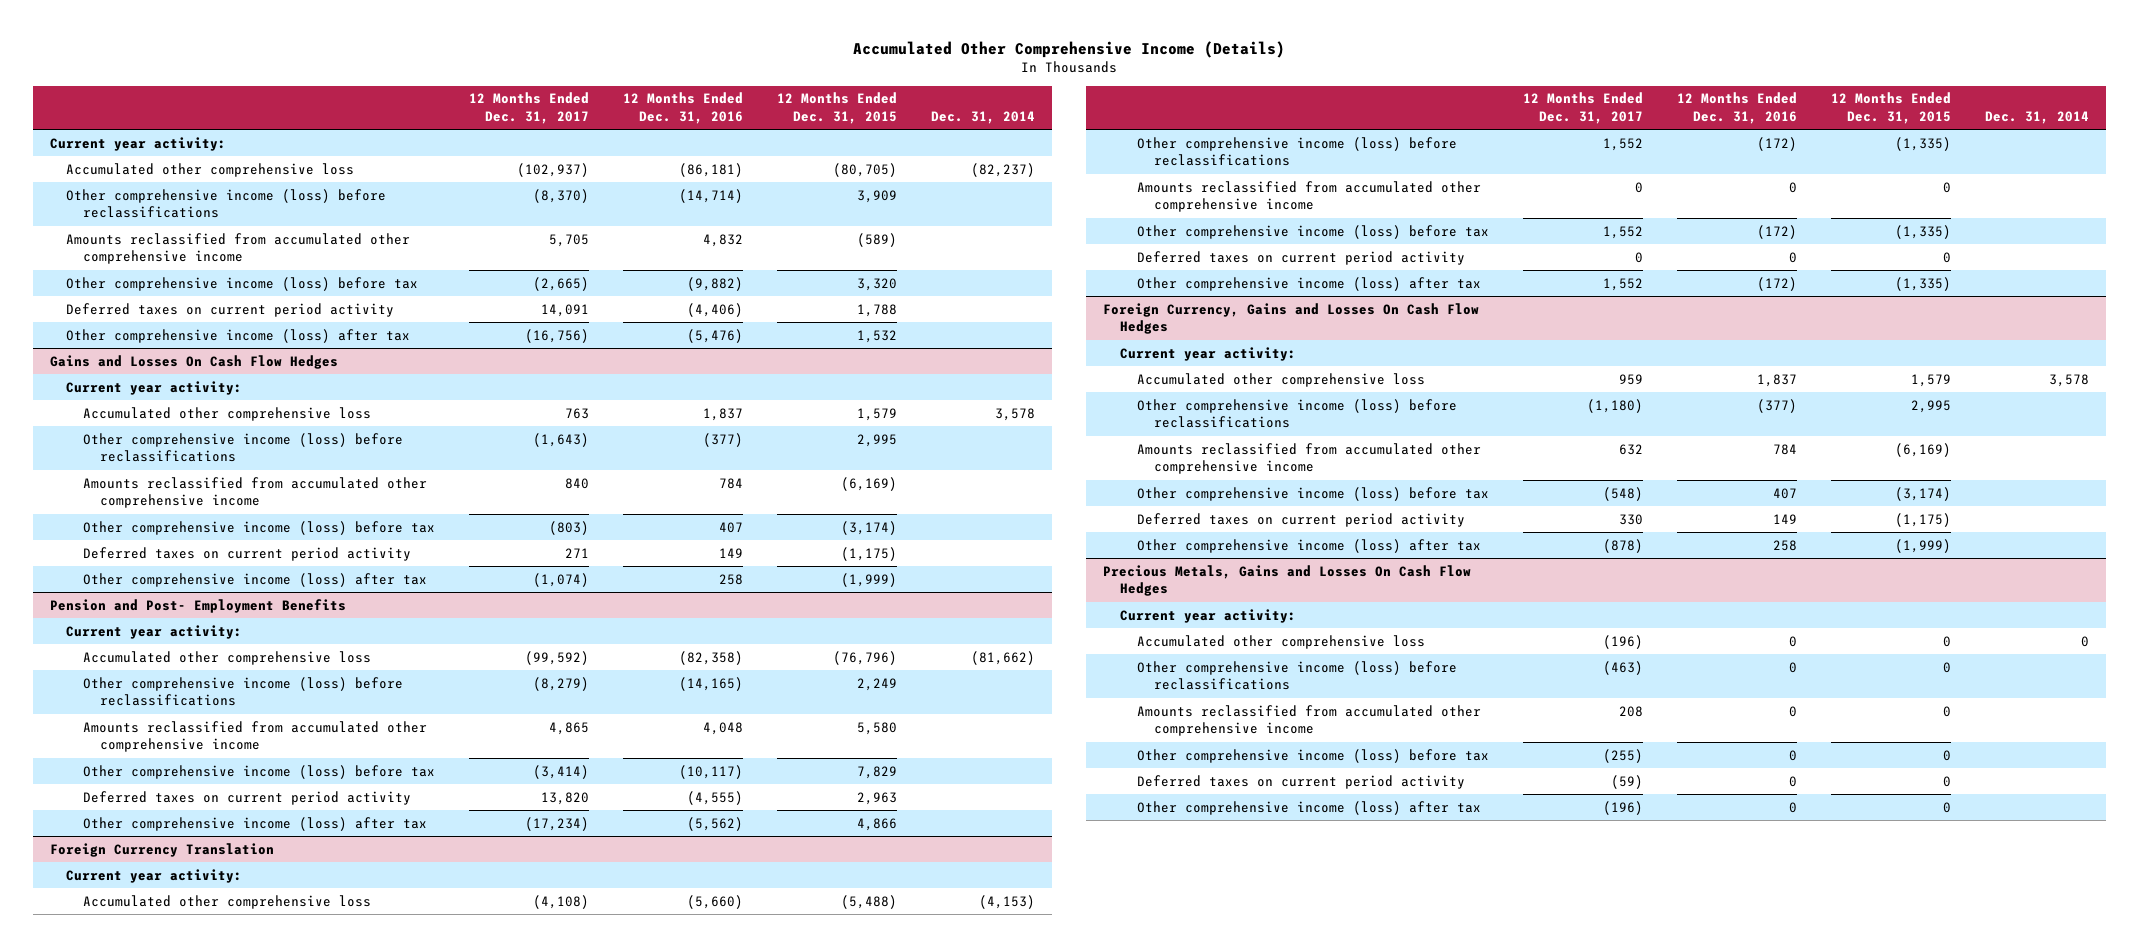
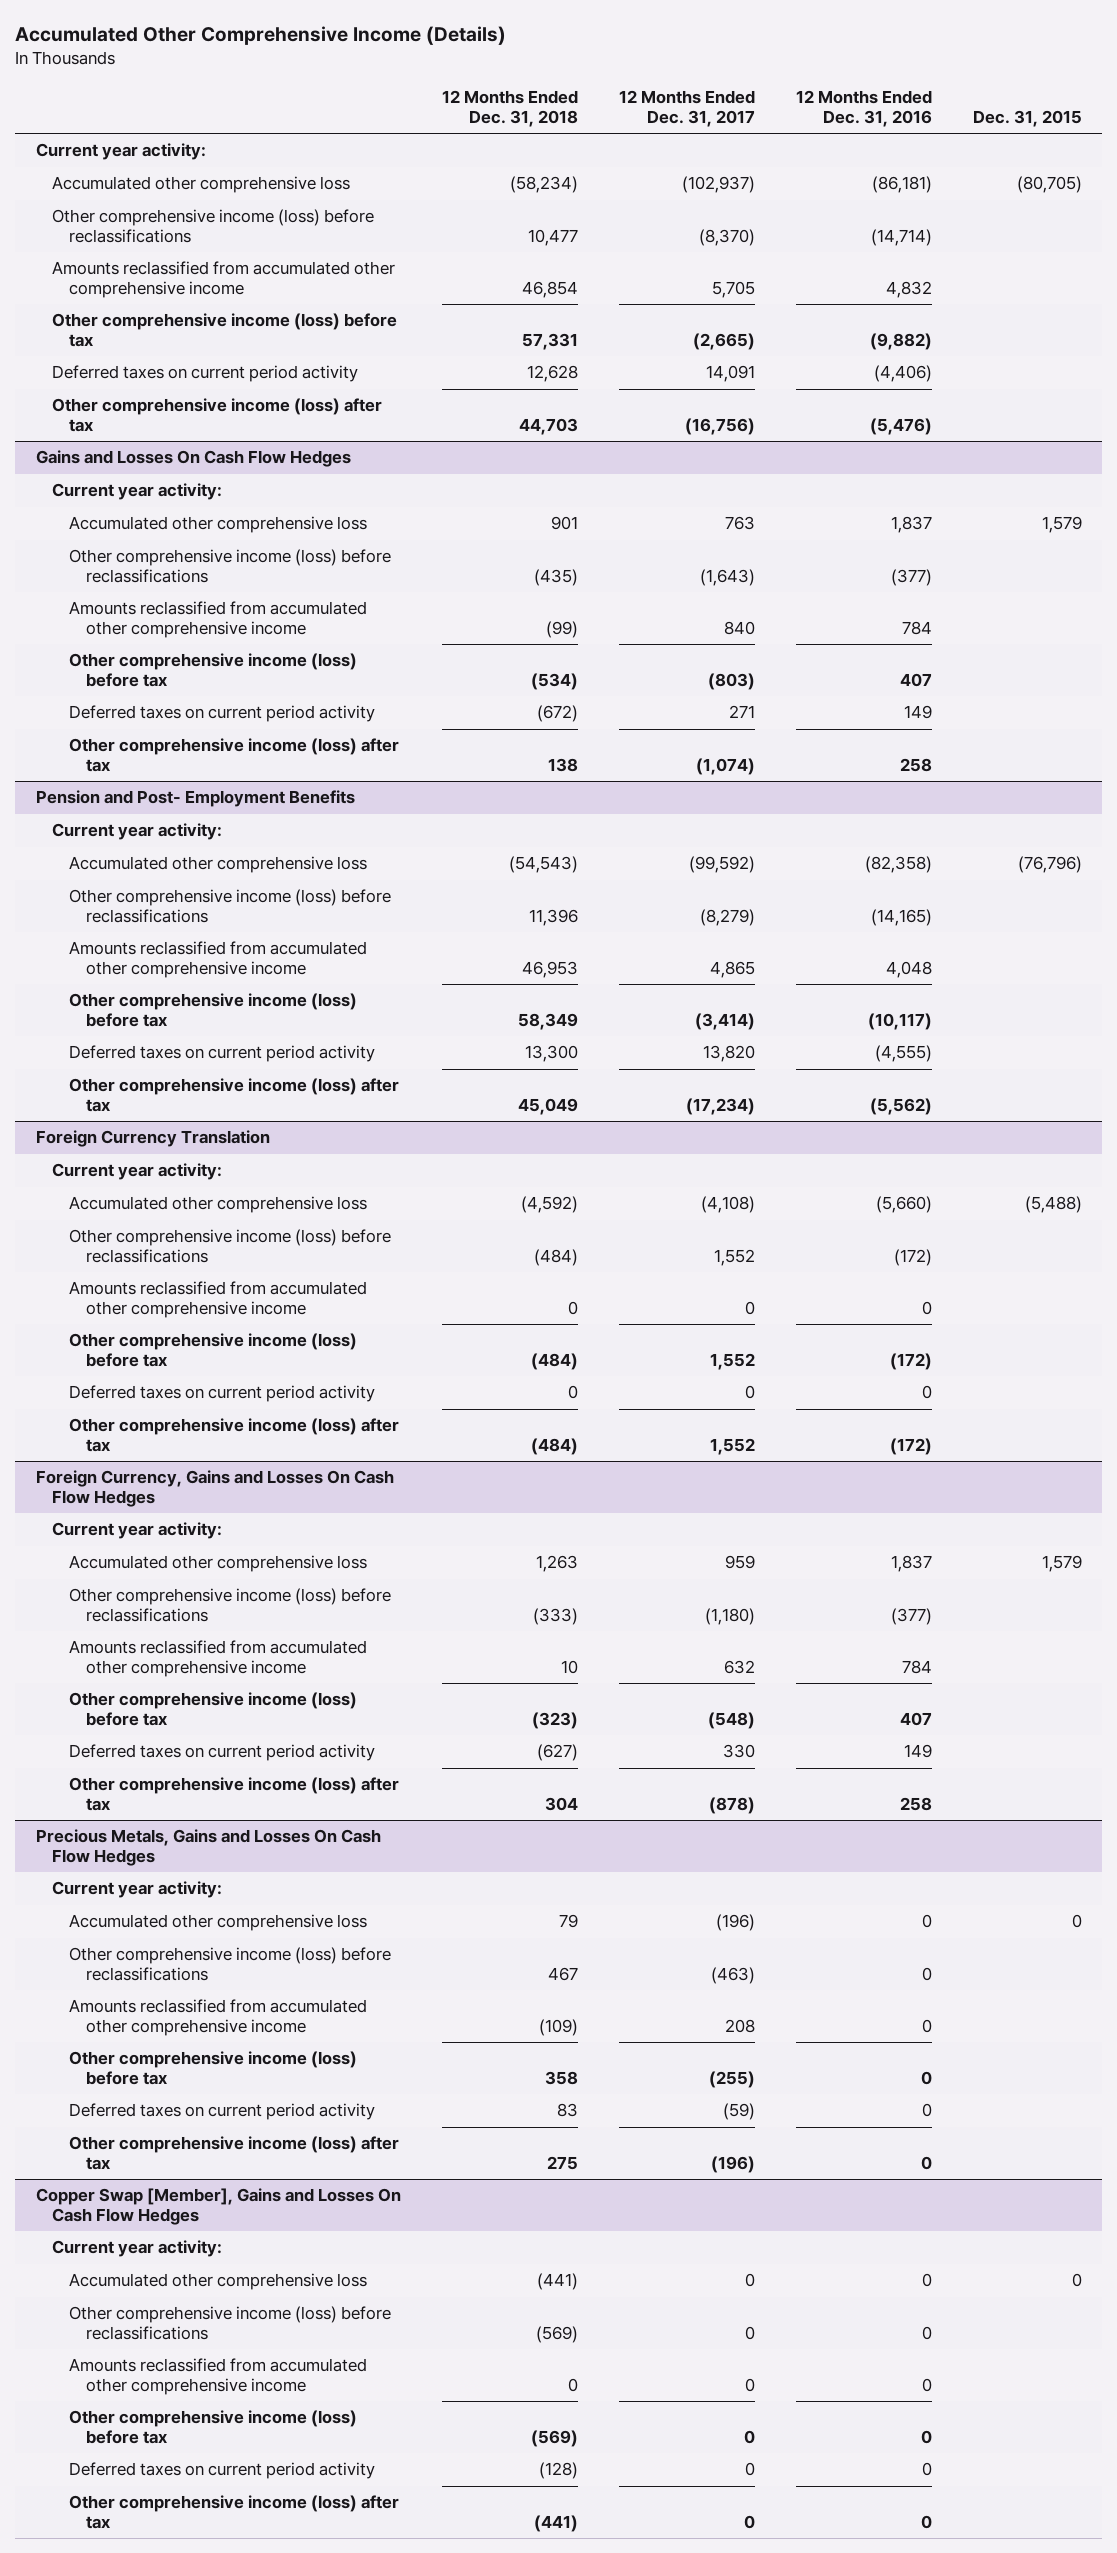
[777,92,898,125] 12 Months Ended Dec. 31, 2015 -> none
[931,111,1036,125] Dec. 31, 2014 -> none
none -> [441,90,578,127] 12 Months Ended Dec. 31, 2018
none -> [972,109,1082,127] Dec. 31, 2015
none -> [35,2188,401,2225] Copper Swap [Member], Gains and Losses On Cash Flow Hedges
none -> [52,2240,223,2258] Current year activity:
none -> [69,2273,368,2291] Accumulated other comprehensive loss
none -> [69,2306,392,2340] Other comprehensive income (loss) before reclassifications
none -> [69,2358,368,2395] Amounts reclassified from accumulated other comprehensive income
none -> [69,2410,358,2444] Other comprehensive income (loss) before tax
none -> [69,2462,376,2480] Deferred taxes on current period activity
none -> [69,2495,400,2529] Other comprehensive income (loss) after tax

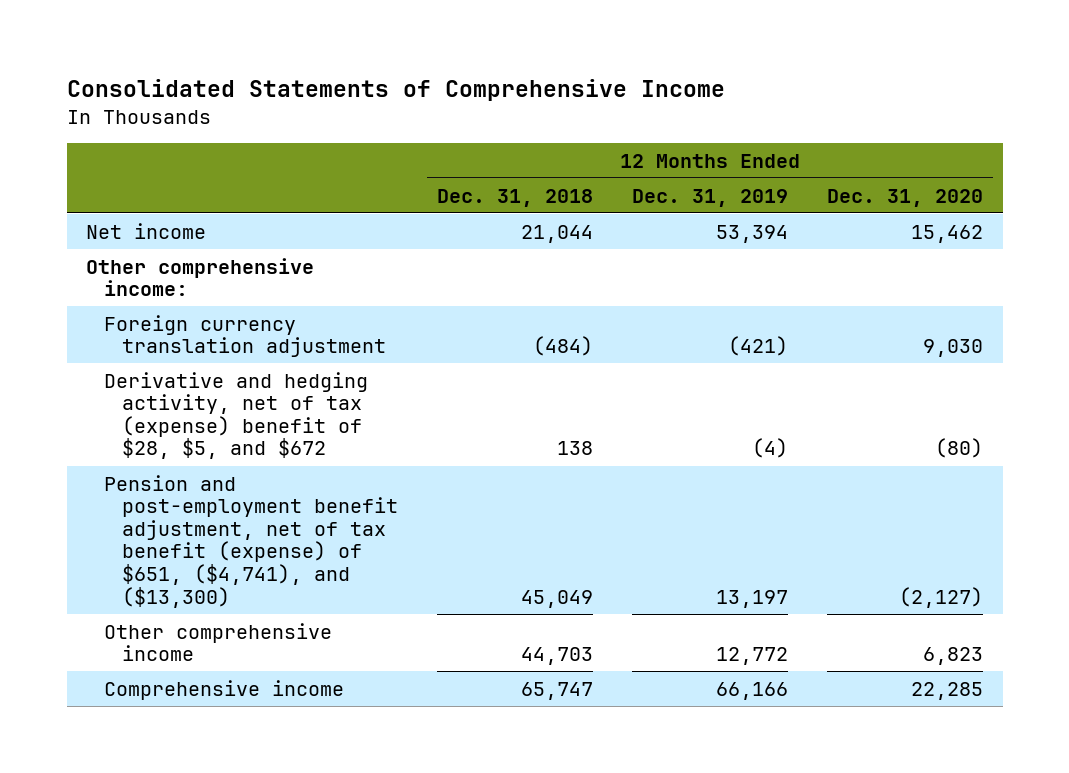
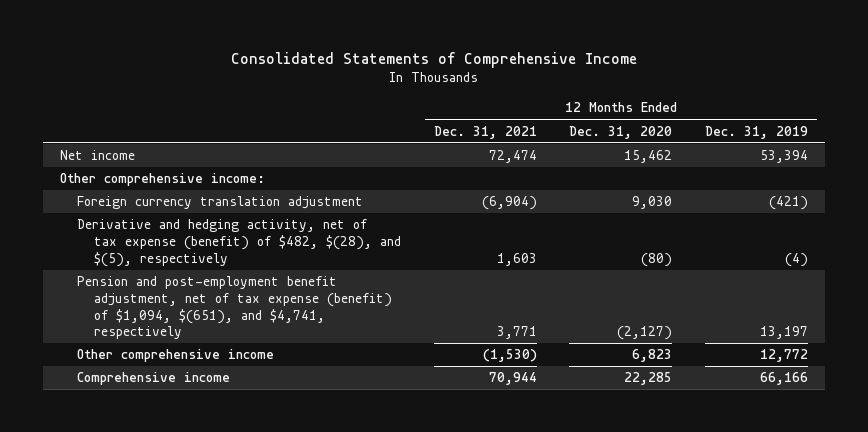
[436,188,593,207] Dec. 31, 2018 -> none
none -> [433,125,537,139] Dec. 31, 2021
[103,371,368,460] Derivative and hedging activity, net of tax (expense) benefit of $28, $5, and $672 -> [76,219,401,267] Derivative and hedging activity, net of tax expense (benefit) of $482, $(28), and $(5), respectively
[103,474,398,608] Pension and post-employment benefit adjustment, net of tax benefit (expense) of $651, ($4,741), and ($13,300) -> [76,276,392,340] Pension and post-employment benefit adjustment, net of tax expense (benefit) of $1,094, $(651), and $4,741, respectively

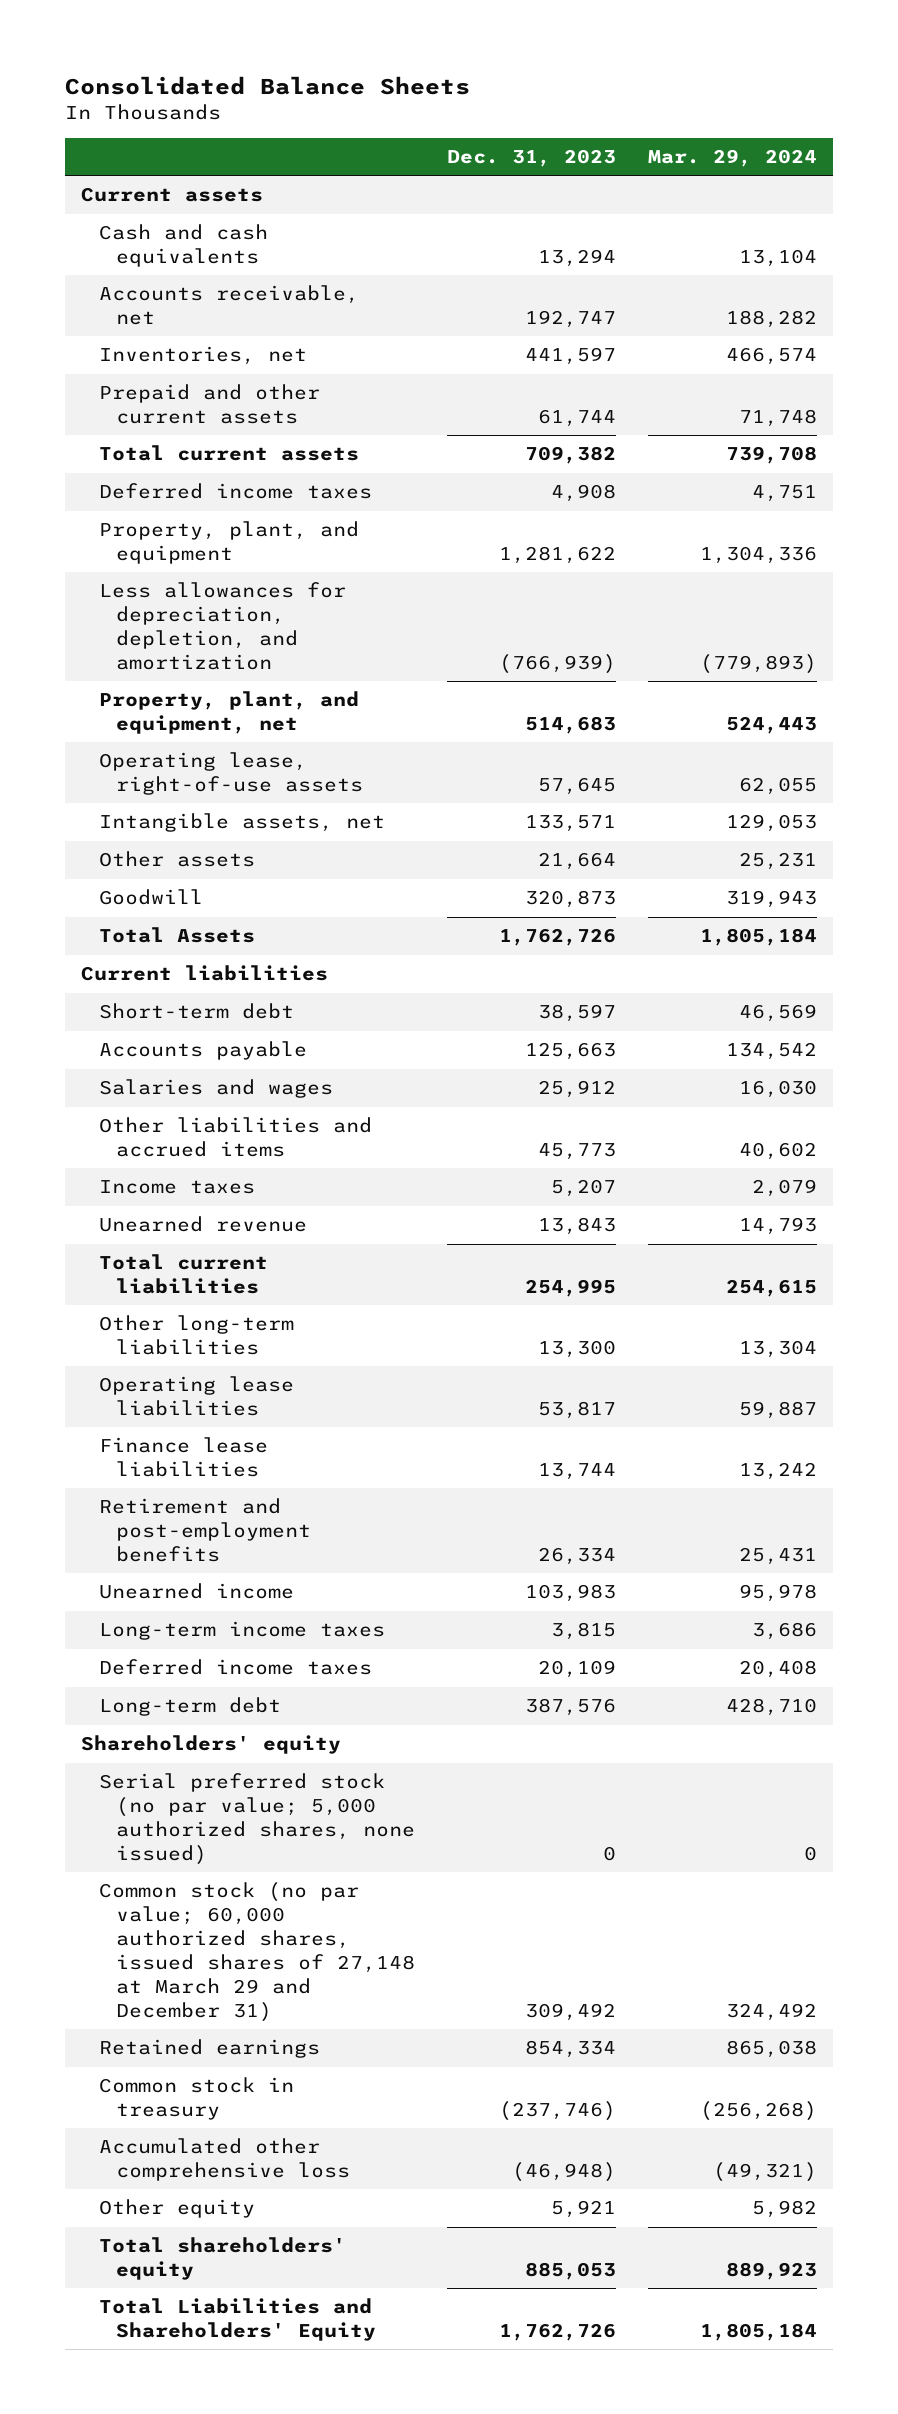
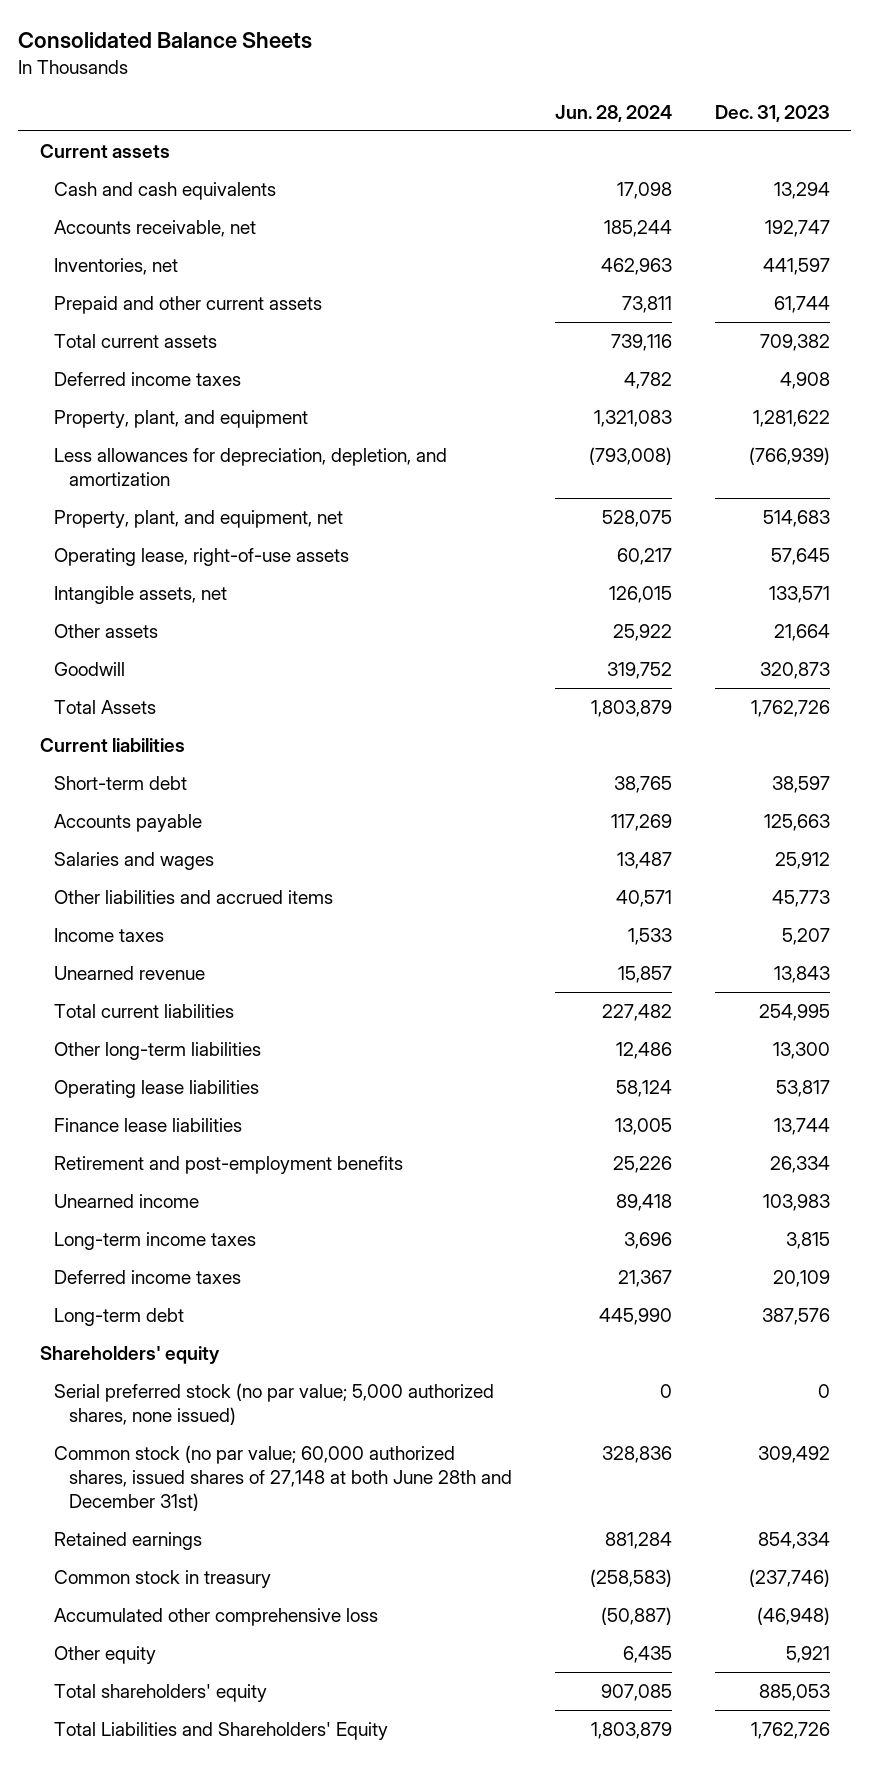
[647,148,817,167] Mar. 29, 2024 -> none
none -> [555,104,673,122] Jun. 28, 2024
[98,1882,416,2022] Common stock (no par value; 60,000 authorized shares, issued shares of 27,148 at March 29 and December 31) -> [54,1444,513,1512] Common stock (no par value; 60,000 authorized shares, issued shares of 27,148 at both June 28th and December 31st)

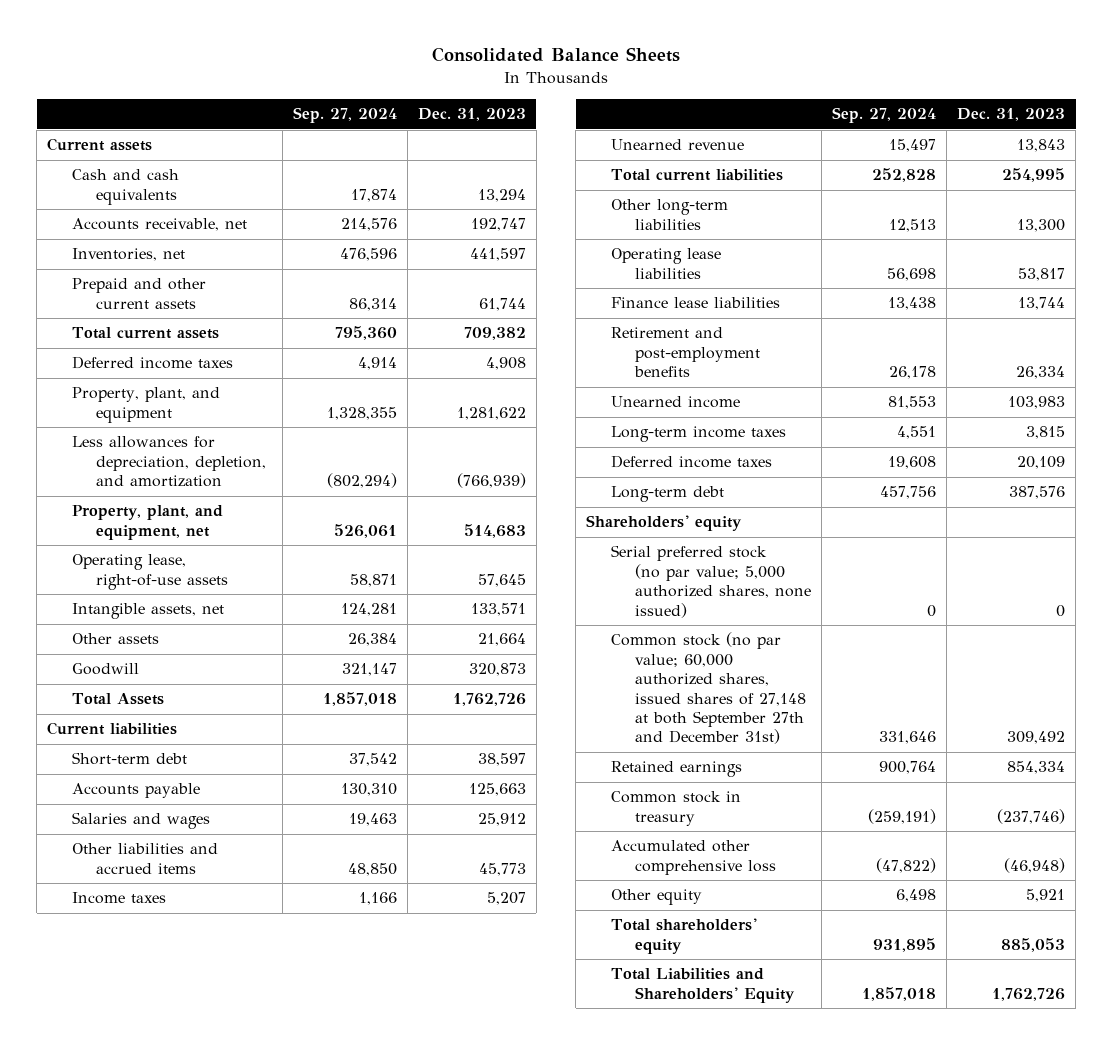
[555,104,673,122] Jun. 28, 2024 -> none
none -> [292,107,397,124] Sep. 27, 2024
[54,1444,513,1512] Common stock (no par value; 60,000 authorized shares, issued shares of 27,148 at both June 28th and December 31st) -> [610,632,807,745] Common stock (no par value; 60,000 authorized shares, issued shares of 27,148 at both September 27th and December 31st)

